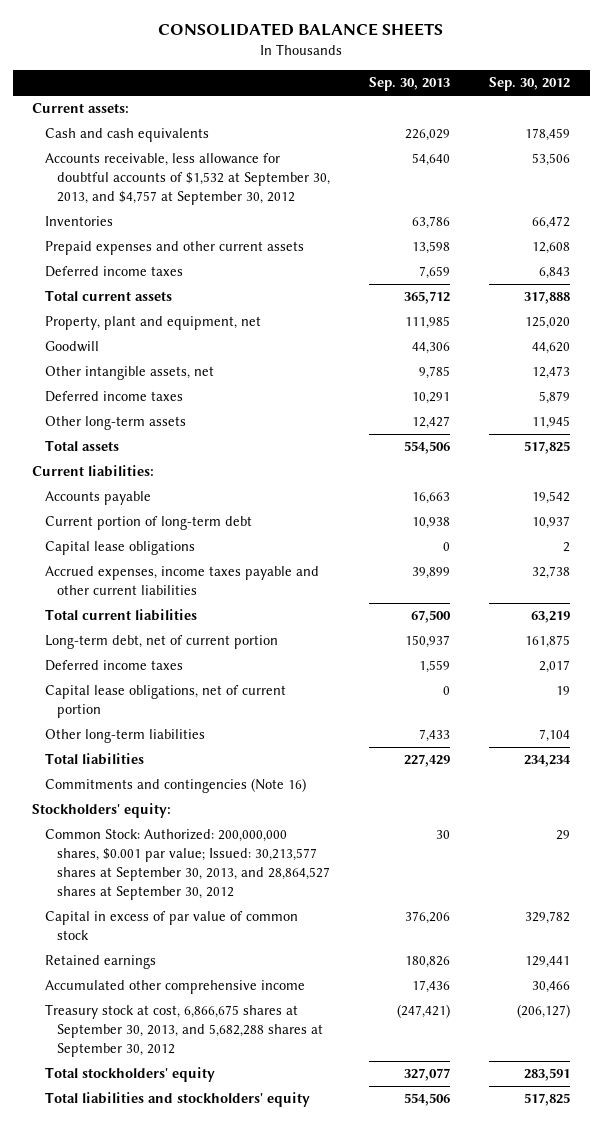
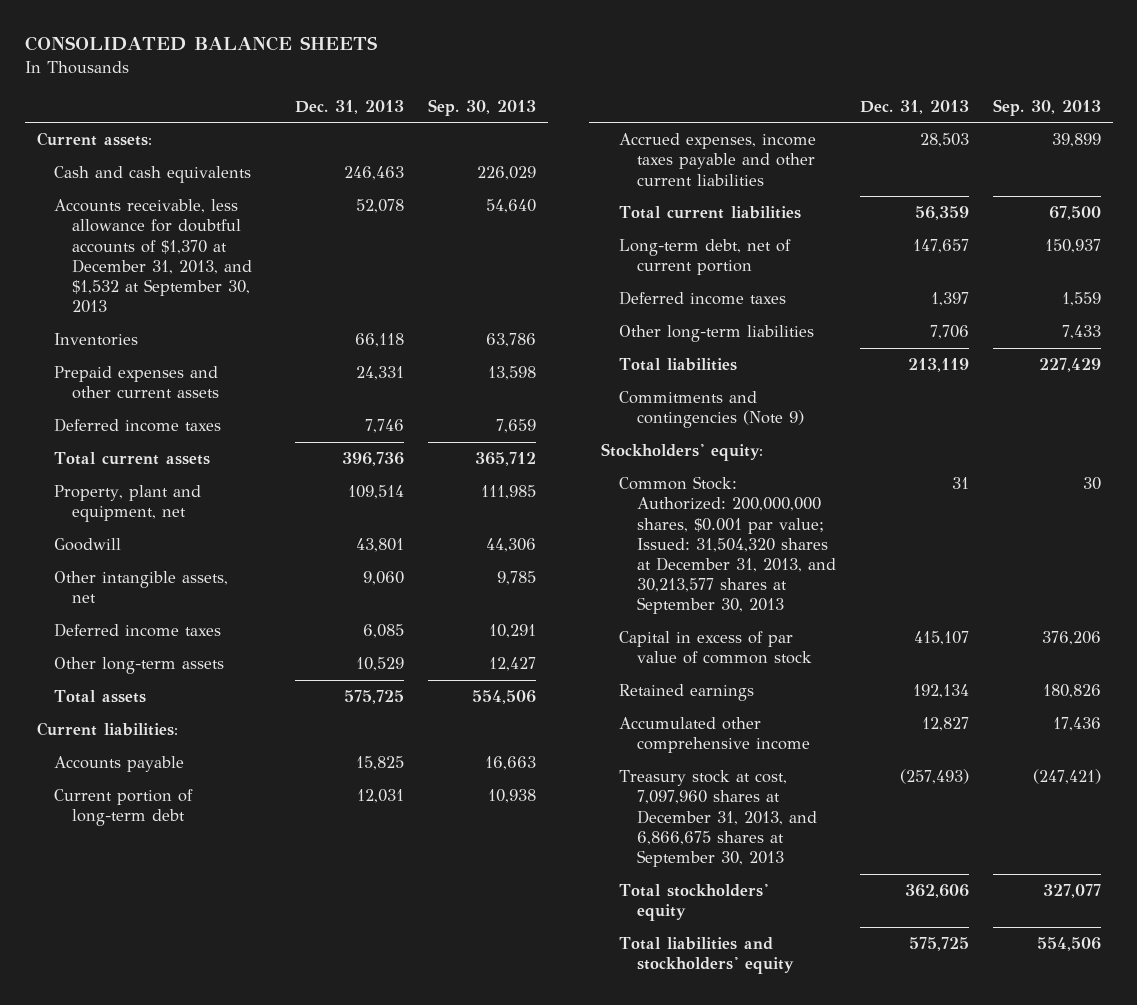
[489,77,571,92] Sep. 30, 2012 -> none
none -> [295,99,405,114] Dec. 31, 2013
[44,153,330,206] Accounts receivable, less allowance for doubtful accounts of $1,532 at September 30, 2013, and $4,757 at September 30, 2012 -> [54,199,253,314] Accounts receivable, less allowance for doubtful accounts of $1,370 at December 31, 2013, and $1,532 at September 30, 2013
[44,541,195,556] Capital lease obligations -> none
[44,685,286,719] Capital lease obligations, net of current portion -> none
[44,778,306,794] Commitments and contingencies (Note 16) -> [619,391,805,429] Commitments and contingencies (Note 9)
[44,829,330,901] Common Stock: Authorized: 200,000,000 shares, $0.001 par value; Issued: 30,213,577 shares at September 30, 2013, and 28,864,527 shares at September 30, 2012 -> [619,476,837,615] Common Stock: Authorized: 200,000,000 shares, $0.001 par value; Issued: 31,504,320 shares at December 31, 2013, and 30,213,577 shares at September 30, 2013
[44,1004,323,1058] Treasury stock at cost, 6,866,675 shares at September 30, 2013, and 5,682,288 shares at September 30, 2012 -> [619,770,818,867] Treasury stock at cost, 7,097,960 shares at December 31, 2013, and 6,866,675 shares at September 30, 2013

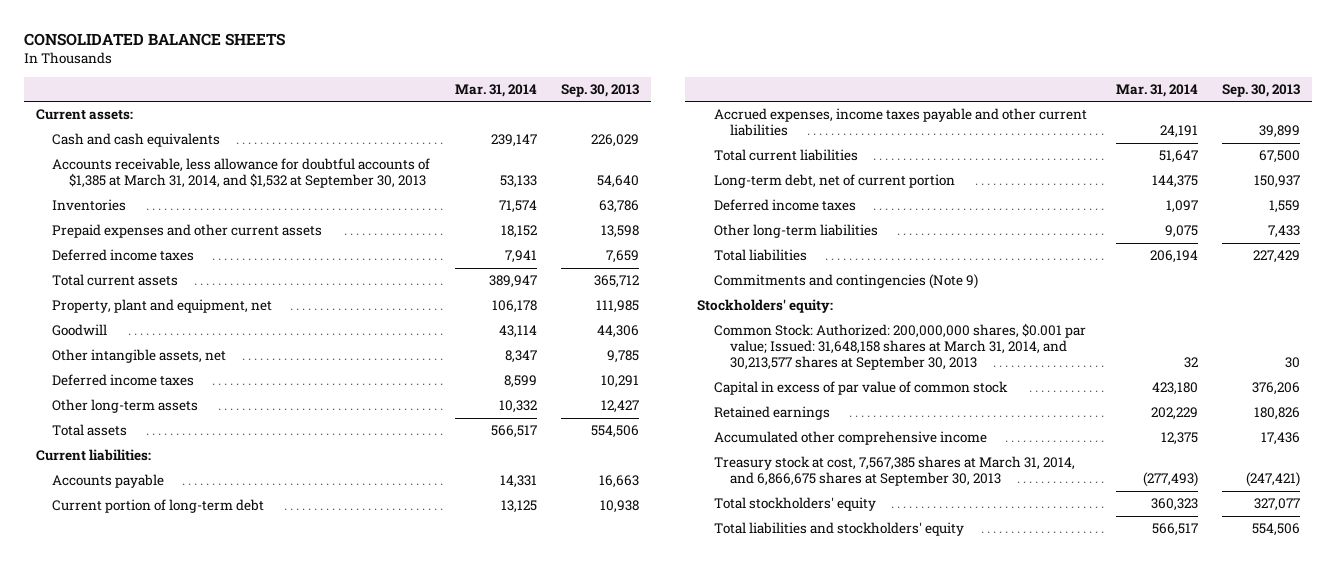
[295,99,405,114] Dec. 31, 2013 -> none
none -> [454,84,537,98] Mar. 31, 2014
[54,199,253,314] Accounts receivable, less allowance for doubtful accounts of $1,370 at December 31, 2013, and $1,532 at September 30, 2013 -> [52,158,431,189] Accounts receivable, less allowance for doubtful accounts of $1,385 at March 31, 2014, and $1,532 at September 30, 2013
[619,476,837,615] Common Stock: Authorized: 200,000,000 shares, $0.001 par value; Issued: 31,504,320 shares at December 31, 2013, and 30,213,577 shares at September 30, 2013 -> [713,323,1086,371] Common Stock: Authorized: 200,000,000 shares, $0.001 par value; Issued: 31,648,158 shares at March 31, 2014, and 30,213,577 shares at September 30, 2013
[619,770,818,867] Treasury stock at cost, 7,097,960 shares at December 31, 2013, and 6,866,675 shares at September 30, 2013 -> [713,456,1075,487] Treasury stock at cost, 7,567,385 shares at March 31, 2014, and 6,866,675 shares at September 30, 2013

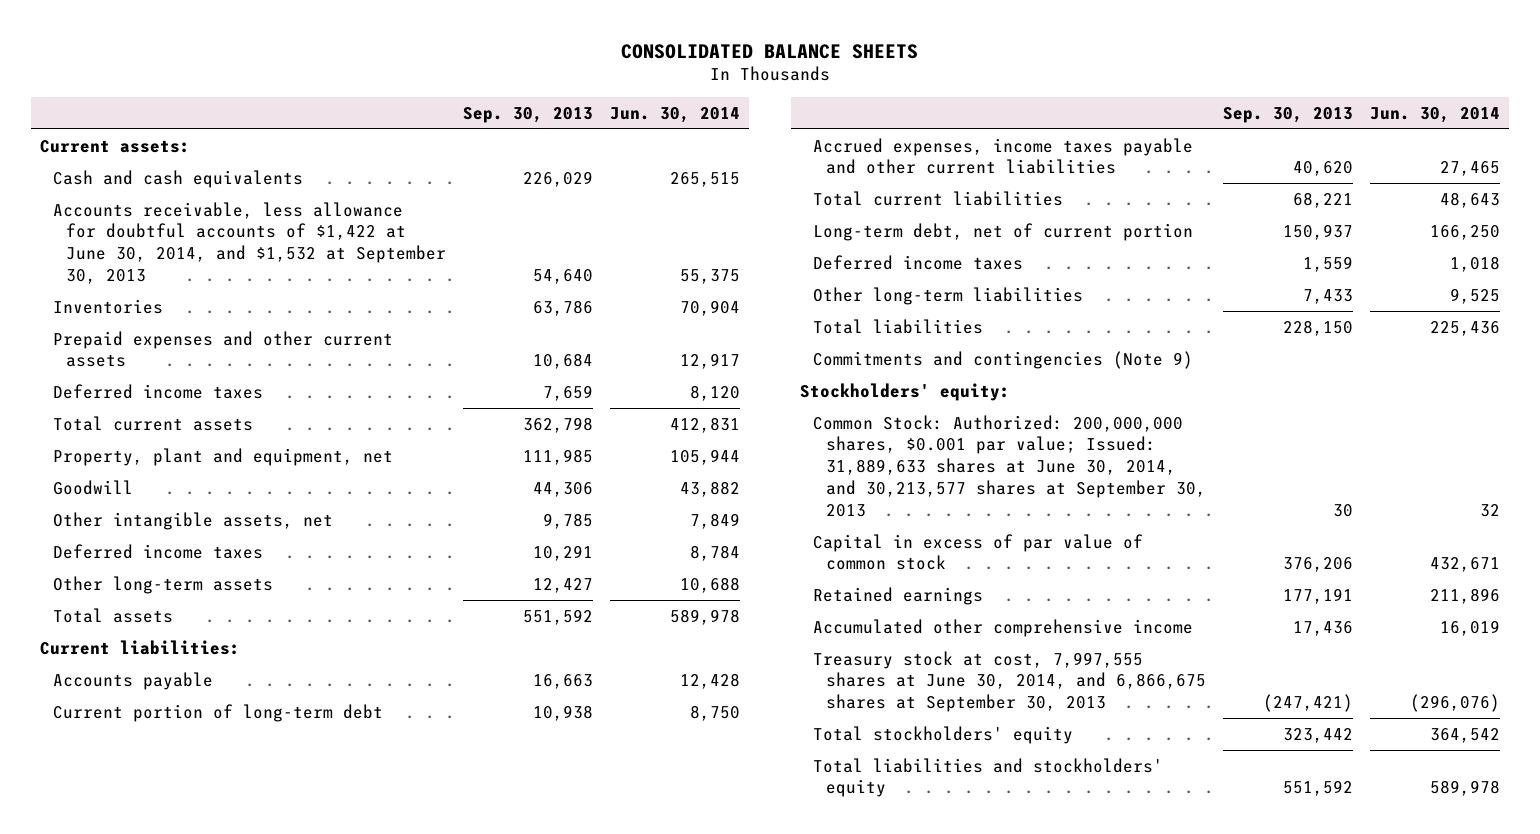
[454,84,537,98] Mar. 31, 2014 -> none
none -> [610,106,741,123] Jun. 30, 2014
[52,158,431,189] Accounts receivable, less allowance for doubtful accounts of $1,385 at March 31, 2014, and $1,532 at September 30, 2013 -> [53,201,447,284] Accounts receivable, less allowance for doubtful accounts of $1,422 at June 30, 2014, and $1,532 at September 30, 2013
[600,225,639,239] 13,598 -> [533,353,594,370] 10,684
[593,275,639,289] 365,712 -> [523,416,594,433] 362,798
[590,425,639,439] 554,506 -> [523,608,594,625] 551,592
[1259,125,1301,139] 39,899 -> [1292,161,1353,177] 40,620
[1259,150,1301,164] 67,500 -> [1292,191,1353,208] 68,221
[1253,250,1301,264] 227,429 -> [1282,319,1353,336] 228,150
[713,323,1086,371] Common Stock: Authorized: 200,000,000 shares, $0.001 par value; Issued: 31,648,158 shares at March 31, 2014, and 30,213,577 shares at September 30, 2013 -> [812,414,1206,517] Common Stock: Authorized: 200,000,000 shares, $0.001 par value; Issued: 31,889,633 shares at June 30, 2014, and 30,213,577 shares at September 30, 2013
[1254,407,1301,421] 180,826 -> [1282,587,1353,604] 177,191
[713,456,1075,487] Treasury stock at cost, 7,567,385 shares at March 31, 2014, and 6,866,675 shares at September 30, 2013 -> [812,650,1206,713] Treasury stock at cost, 7,997,555 shares at June 30, 2014, and 6,866,675 shares at September 30, 2013
[1254,498,1301,512] 327,077 -> [1282,727,1353,743] 323,442
[1252,523,1301,537] 554,506 -> [1282,780,1353,797] 551,592

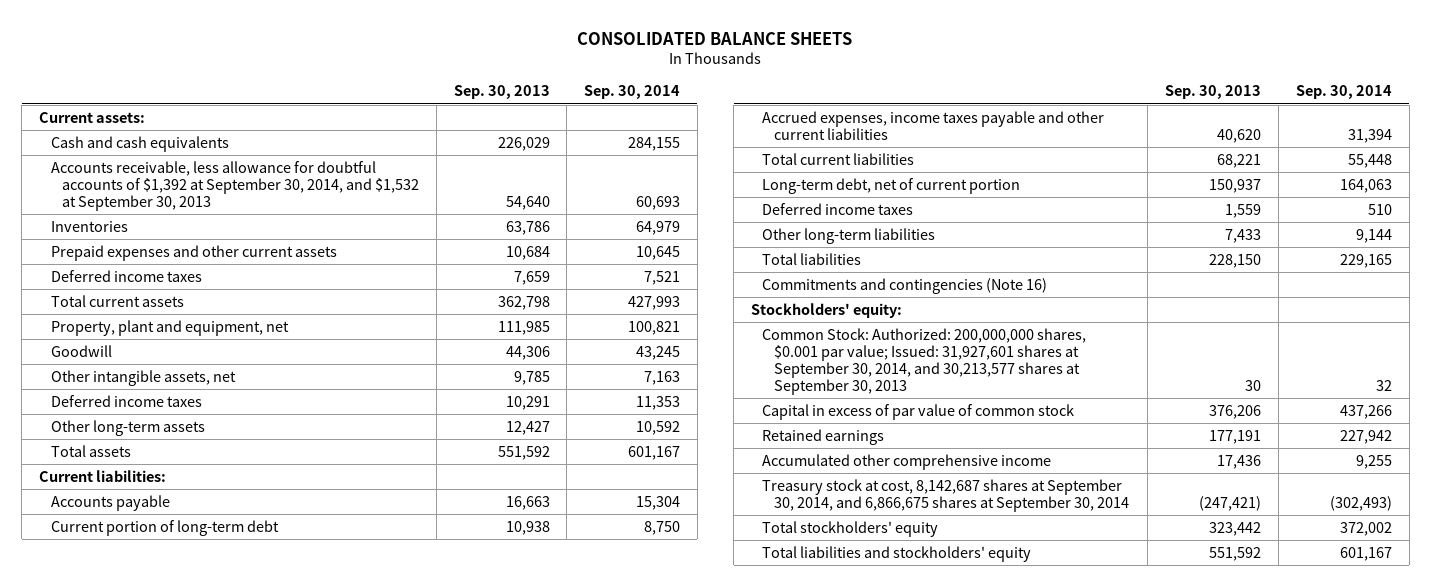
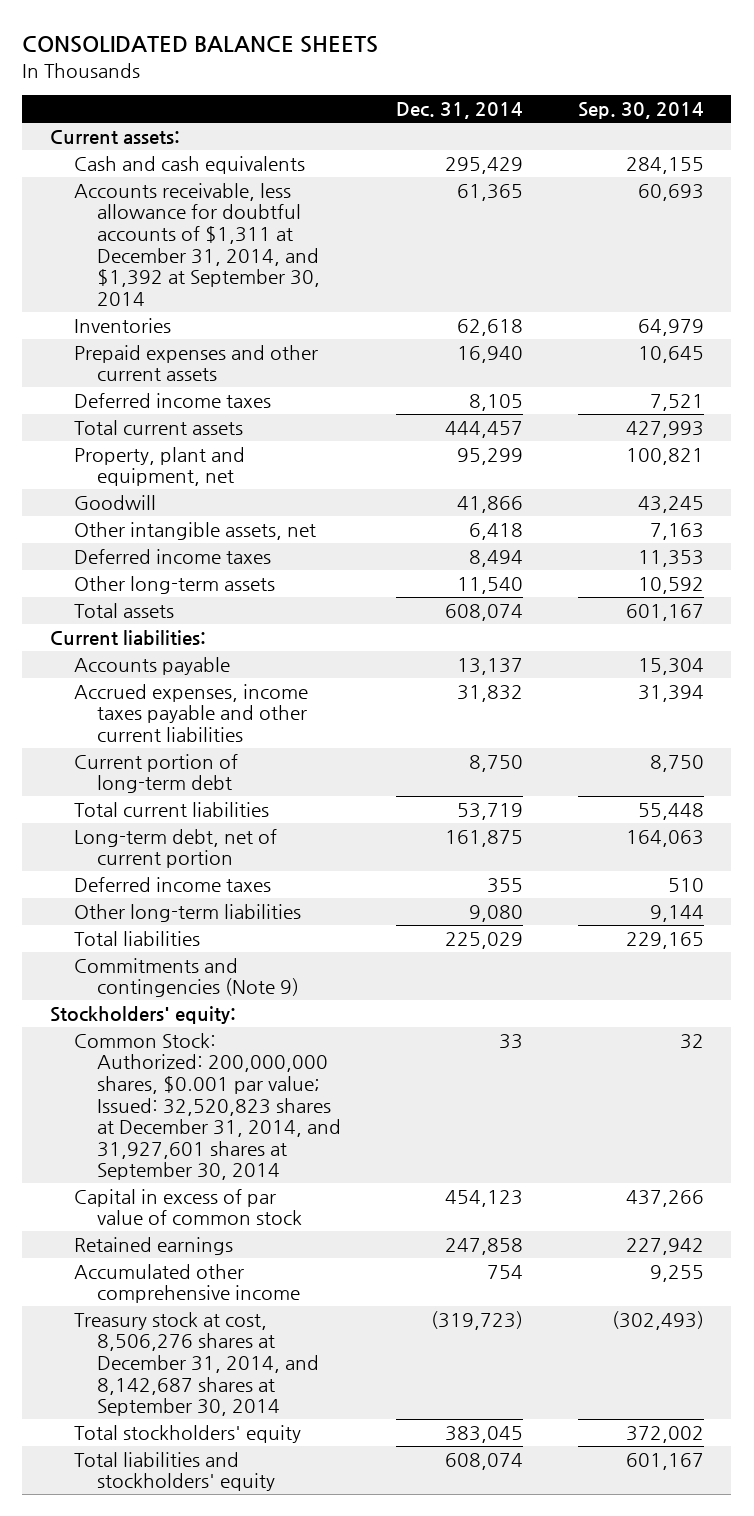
[453,85,550,100] Sep. 30, 2013 -> none
none -> [396,102,524,120] Dec. 31, 2014
[50,160,419,211] Accounts receivable, less allowance for doubtful accounts of $1,392 at September 30, 2014, and $1,532 at September 30, 2013 -> [73,182,321,306] Accounts receivable, less allowance for doubtful accounts of $1,311 at December 31, 2014, and $1,392 at September 30, 2014
[50,519,279,536] Current portion of long-term debt -> [73,753,238,794] Current portion of long-term debt
[762,277,1048,294] Commitments and contingencies (Note 16) -> [73,957,300,998] Commitments and contingencies (Note 9)
[762,327,1087,395] Common Stock: Authorized: 200,000,000 shares, $0.001 par value; Issued: 31,927,601 shares at September 30, 2014, and 30,213,577 shares at September 30, 2013 -> [73,1032,342,1181] Common Stock: Authorized: 200,000,000 shares, $0.001 par value; Issued: 32,520,823 shares at December 31, 2014, and 31,927,601 shares at September 30, 2014
[762,478,1129,512] Treasury stock at cost, 8,142,687 shares at September 30, 2014, and 6,866,675 shares at September 30, 2014 -> [73,1311,320,1417] Treasury stock at cost, 8,506,276 shares at December 31, 2014, and 8,142,687 shares at September 30, 2014

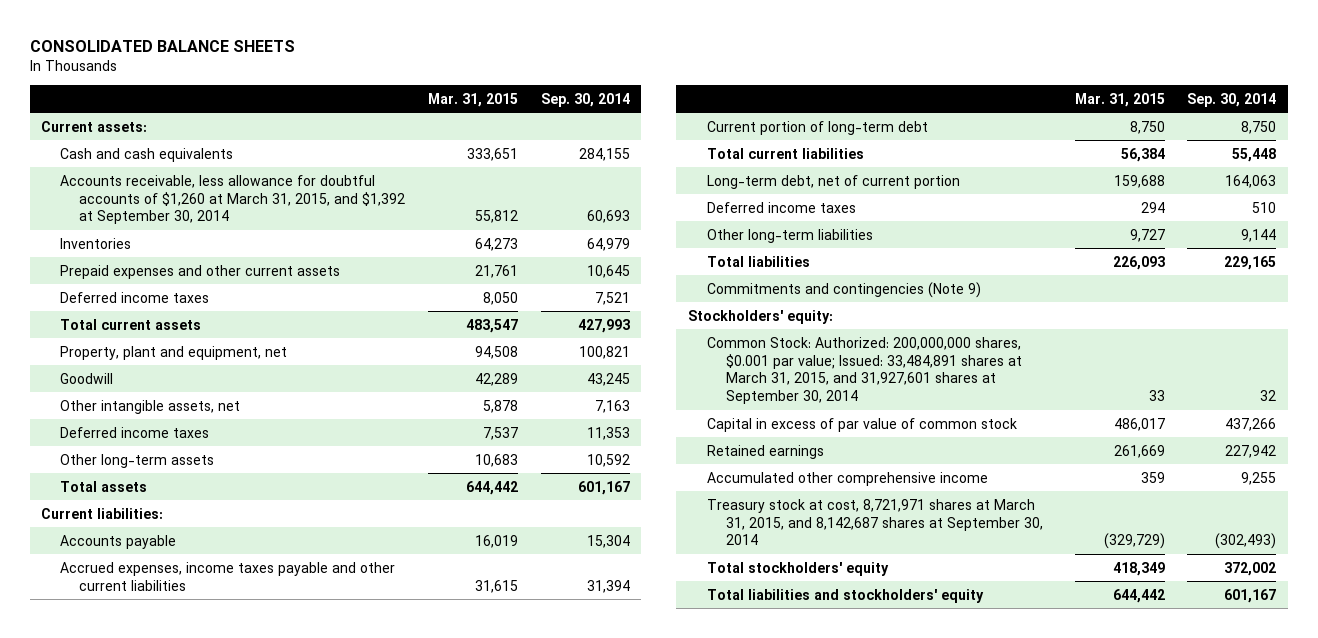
[396,102,524,120] Dec. 31, 2014 -> none
none -> [428,92,519,107] Mar. 31, 2015
[73,182,321,306] Accounts receivable, less allowance for doubtful accounts of $1,311 at December 31, 2014, and $1,392 at September 30, 2014 -> [60,174,406,225] Accounts receivable, less allowance for doubtful accounts of $1,260 at March 31, 2015, and $1,392 at September 30, 2014
[73,1032,342,1181] Common Stock: Authorized: 200,000,000 shares, $0.001 par value; Issued: 32,520,823 shares at December 31, 2014, and 31,927,601 shares at September 30, 2014 -> [706,336,1022,405] Common Stock: Authorized: 200,000,000 shares, $0.001 par value; Issued: 33,484,891 shares at March 31, 2015, and 31,927,601 shares at September 30, 2014
[73,1311,320,1417] Treasury stock at cost, 8,506,276 shares at December 31, 2014, and 8,142,687 shares at September 30, 2014 -> [706,498,1043,546] Treasury stock at cost, 8,721,971 shares at March 31, 2015, and 8,142,687 shares at September 30, 2014

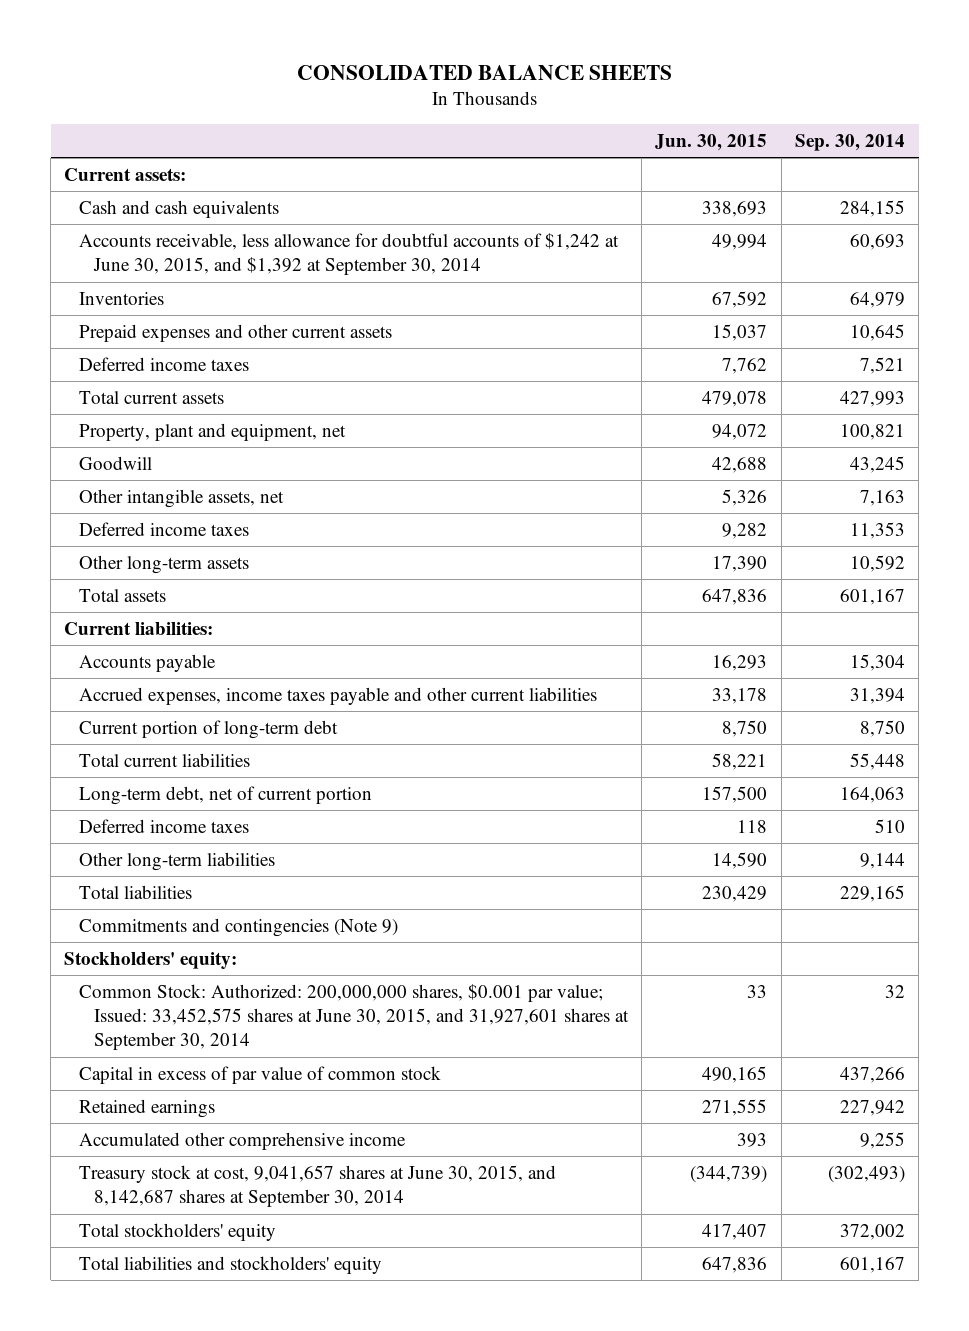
[428,92,519,107] Mar. 31, 2015 -> none
none -> [655,133,768,151] Jun. 30, 2015
[60,174,406,225] Accounts receivable, less allowance for doubtful accounts of $1,260 at March 31, 2015, and $1,392 at September 30, 2014 -> [79,232,620,276] Accounts receivable, less allowance for doubtful accounts of $1,242 at June 30, 2015, and $1,392 at September 30, 2014
[706,336,1022,405] Common Stock: Authorized: 200,000,000 shares, $0.001 par value; Issued: 33,484,891 shares at March 31, 2015, and 31,927,601 shares at September 30, 2014 -> [79,983,629,1051] Common Stock: Authorized: 200,000,000 shares, $0.001 par value; Issued: 33,452,575 shares at June 30, 2015, and 31,927,601 shares at September 30, 2014
[706,498,1043,546] Treasury stock at cost, 8,721,971 shares at March 31, 2015, and 8,142,687 shares at September 30, 2014 -> [79,1164,557,1208] Treasury stock at cost, 9,041,657 shares at June 30, 2015, and 8,142,687 shares at September 30, 2014

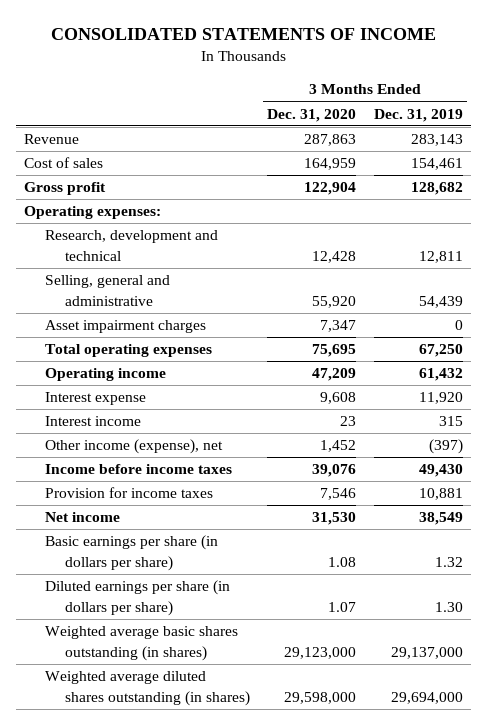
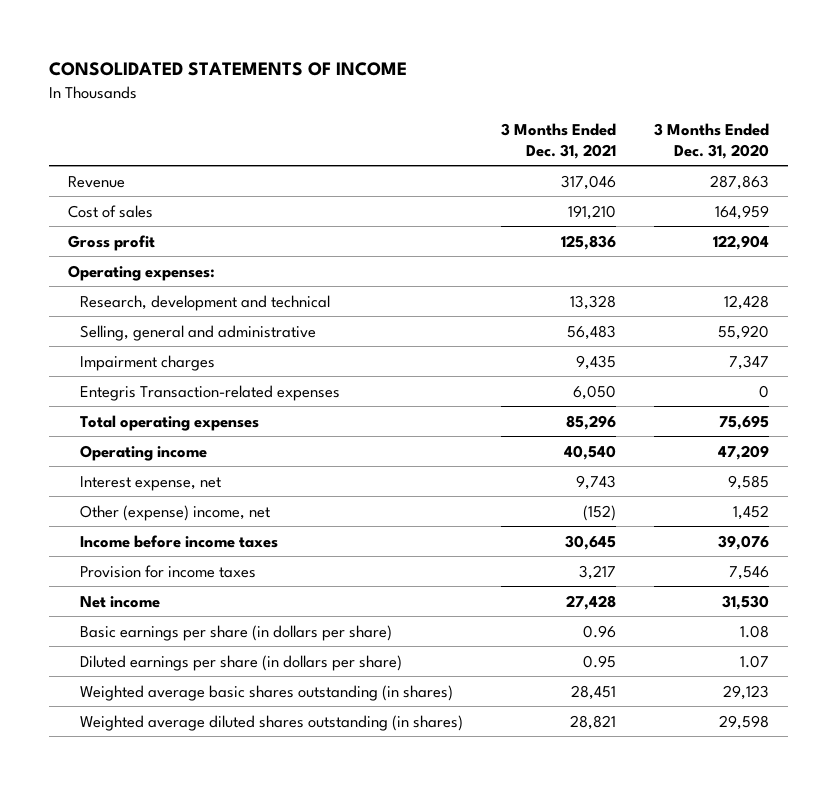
[373,108,463,122] Dec. 31, 2019 -> none
none -> [501,122,617,159] 3 Months Ended Dec. 31, 2021
[44,320,206,334] Asset impairment charges -> [80,354,216,371] Impairment charges
none -> [80,384,341,401] Entegris Transaction-related expenses
[44,416,141,427] Interest income -> none
[44,392,146,406] Interest expense -> [80,475,222,491] Interest expense, net
[320,392,357,405] 9,608 -> [727,474,769,490] 9,585
[44,439,223,455] Other income (expense), net -> [80,504,271,521] Other (expense) income, net
[284,646,357,659] 29,123,000 -> [722,684,769,700] 29,123
[284,691,357,704] 29,598,000 -> [718,714,769,730] 29,598

